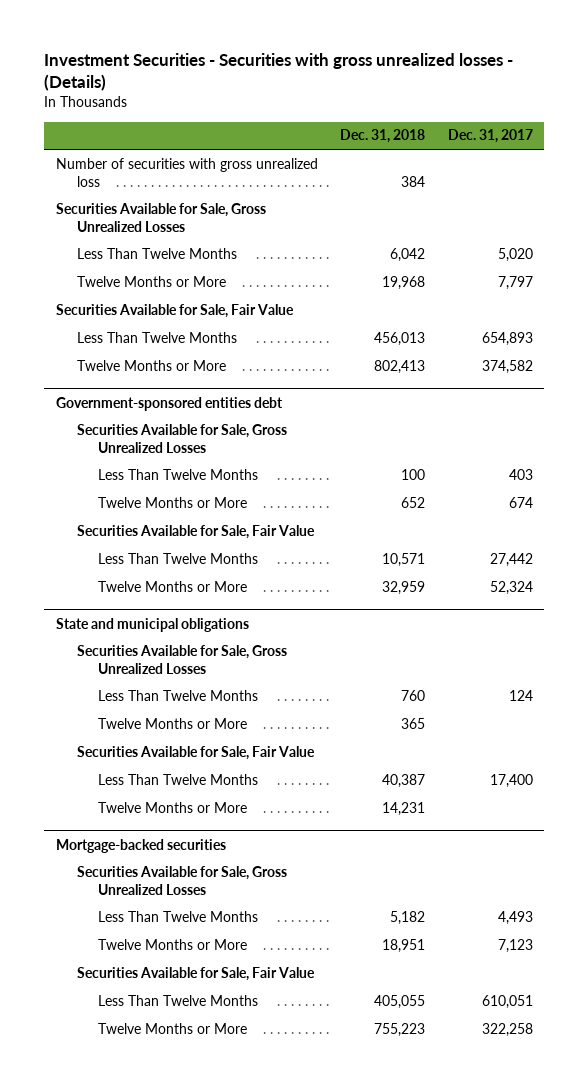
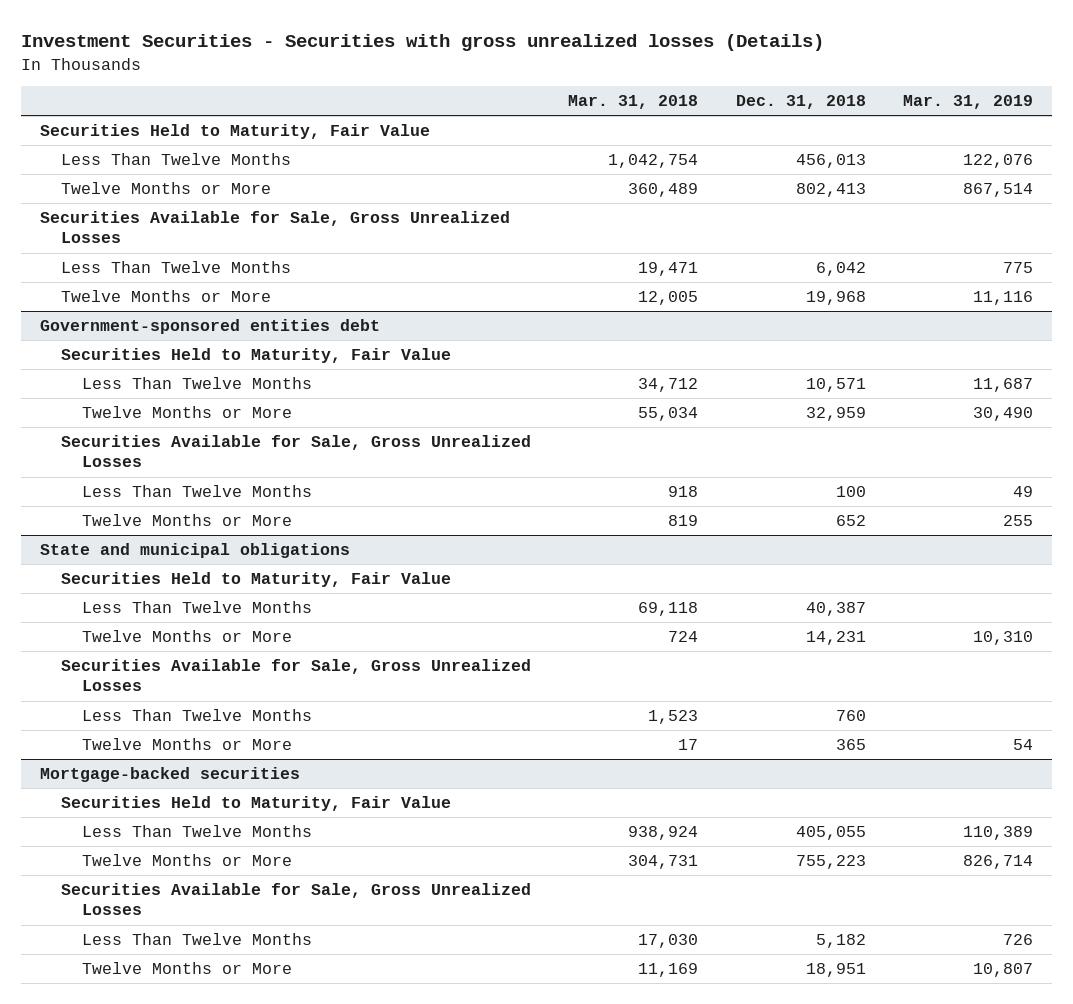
[44,53,514,92] Investment Securities - Securities with gross unrealized losses - (Details) -> [21,33,825,51] Investment Securities - Securities with gross unrealized losses (Details)
[447,129,533,144] Dec. 31, 2017 -> none
none -> [568,95,699,110] Mar. 31, 2018
none -> [903,95,1034,110] Mar. 31, 2019
[55,157,318,187] Number of securities with gross unrealized loss -> none
none -> [39,124,430,140] Securities Held to Maturity, Fair Value
[76,331,237,343] Less Than Twelve Months -> [60,153,291,166] Less Than Twelve Months
[76,359,226,371] Twelve Months or More -> [60,182,271,195] Twelve Months or More
[55,303,294,318] Securities Available for Sale, Fair Value -> none
none -> [60,348,451,364] Securities Held to Maturity, Fair Value
[97,552,258,564] Less Than Twelve Months -> [81,377,312,390] Less Than Twelve Months
[97,580,247,592] Twelve Months or More -> [81,406,292,419] Twelve Months or More
[76,524,315,539] Securities Available for Sale, Fair Value -> none
none -> [60,572,451,588] Securities Held to Maturity, Fair Value
[97,773,258,785] Less Than Twelve Months -> [81,601,312,614] Less Than Twelve Months
[97,801,247,813] Twelve Months or More -> [81,630,292,643] Twelve Months or More
[76,745,315,760] Securities Available for Sale, Fair Value -> none
none -> [60,796,451,812] Securities Held to Maturity, Fair Value
[97,994,258,1006] Less Than Twelve Months -> [81,825,312,838] Less Than Twelve Months
[97,1022,247,1034] Twelve Months or More -> [81,854,292,867] Twelve Months or More
[76,966,315,981] Securities Available for Sale, Fair Value -> none

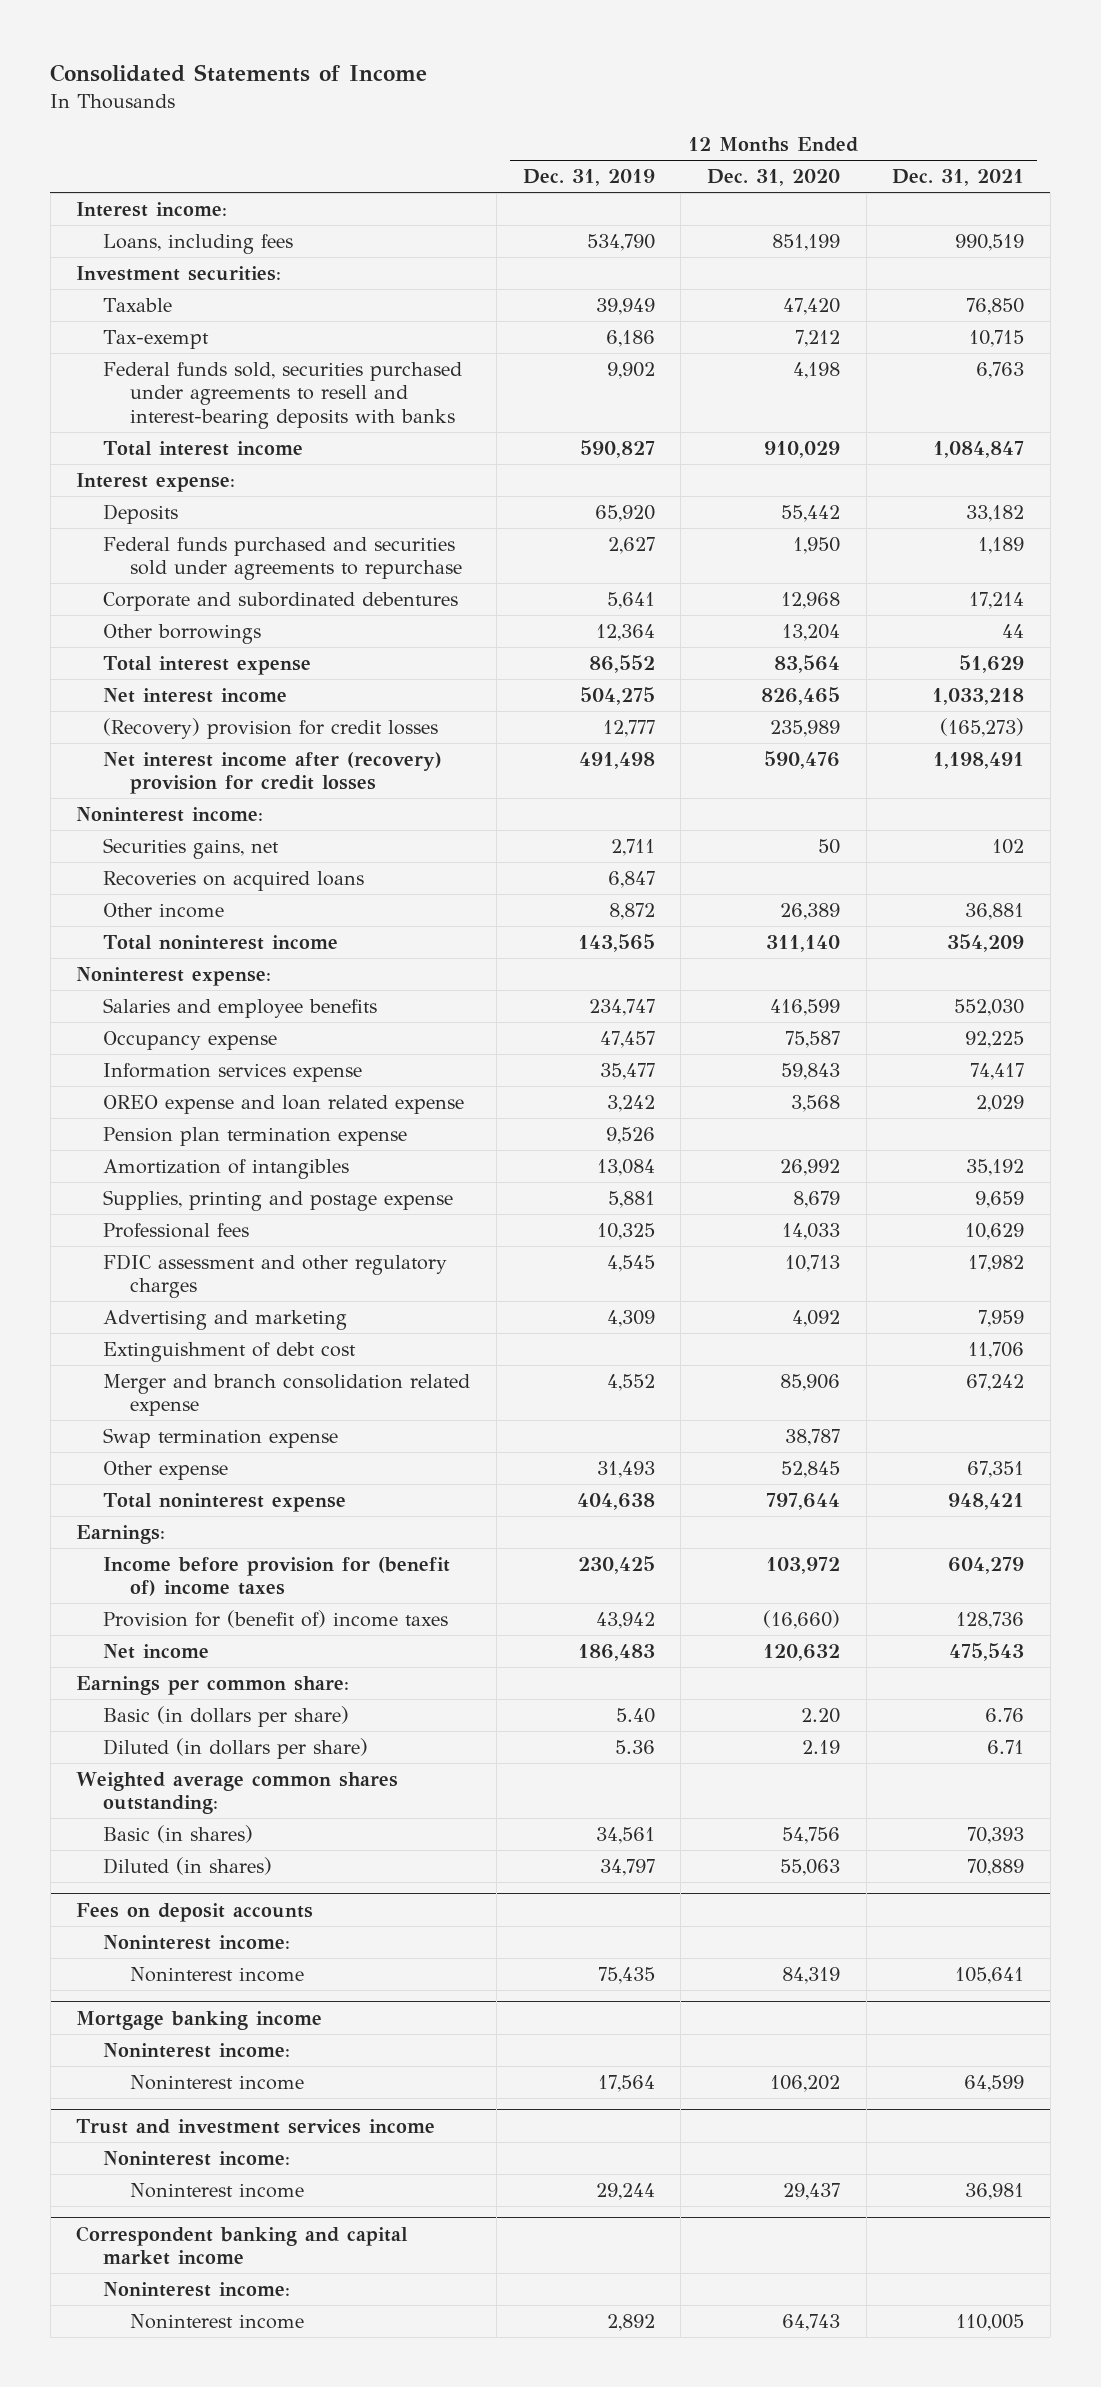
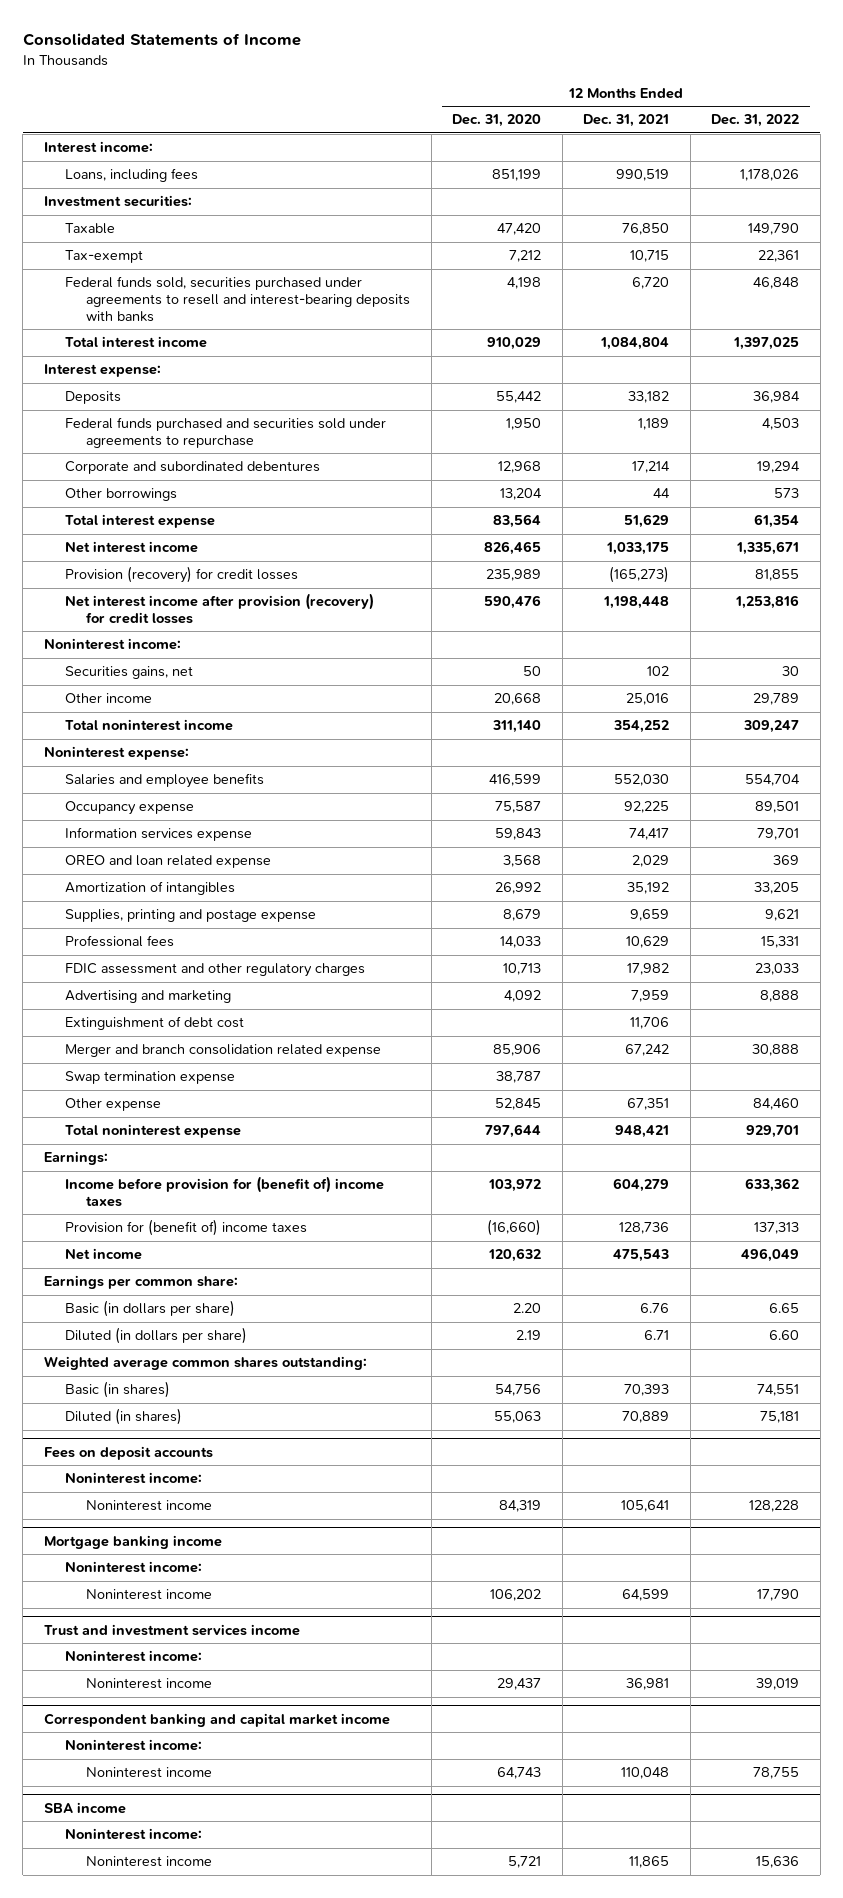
[522,169,655,187] Dec. 31, 2019 -> none
none -> [711,114,800,128] Dec. 31, 2022
[976,361,1025,379] 6,763 -> [632,277,670,290] 6,720
[933,440,1025,458] 1,084,847 -> [600,337,670,351] 1,084,804
[932,687,1025,705] 1,033,218 -> [606,542,670,556] 1,033,175
[103,717,439,739] (Recovery) provision for credit losses -> [65,566,299,584] Provision (recovery) for credit losses
[103,751,443,795] Net interest income after (recovery) provision for credit losses -> [65,593,375,624] Net interest income after provision (recovery) for credit losses
[933,751,1025,769] 1,198,491 -> [603,596,670,610] 1,198,448
[103,870,365,891] Recoveries on acquired loans -> none
[779,902,840,920] 26,389 -> [494,693,542,706] 20,668
[965,902,1025,920] 36,881 -> [626,693,670,706] 25,016
[947,933,1025,952] 354,209 -> [613,720,670,734] 354,252
[103,1126,408,1146] Pension plan termination expense -> none
[103,1094,465,1114] OREO expense and loan related expense -> [65,855,272,869] OREO and loan related expense
[956,2313,1025,2331] 110,005 -> [621,1767,670,1780] 110,048
none -> [43,1801,126,1814] SBA income
none -> [65,1828,203,1841] Noninterest income:
none -> [86,1856,213,1868] Noninterest income

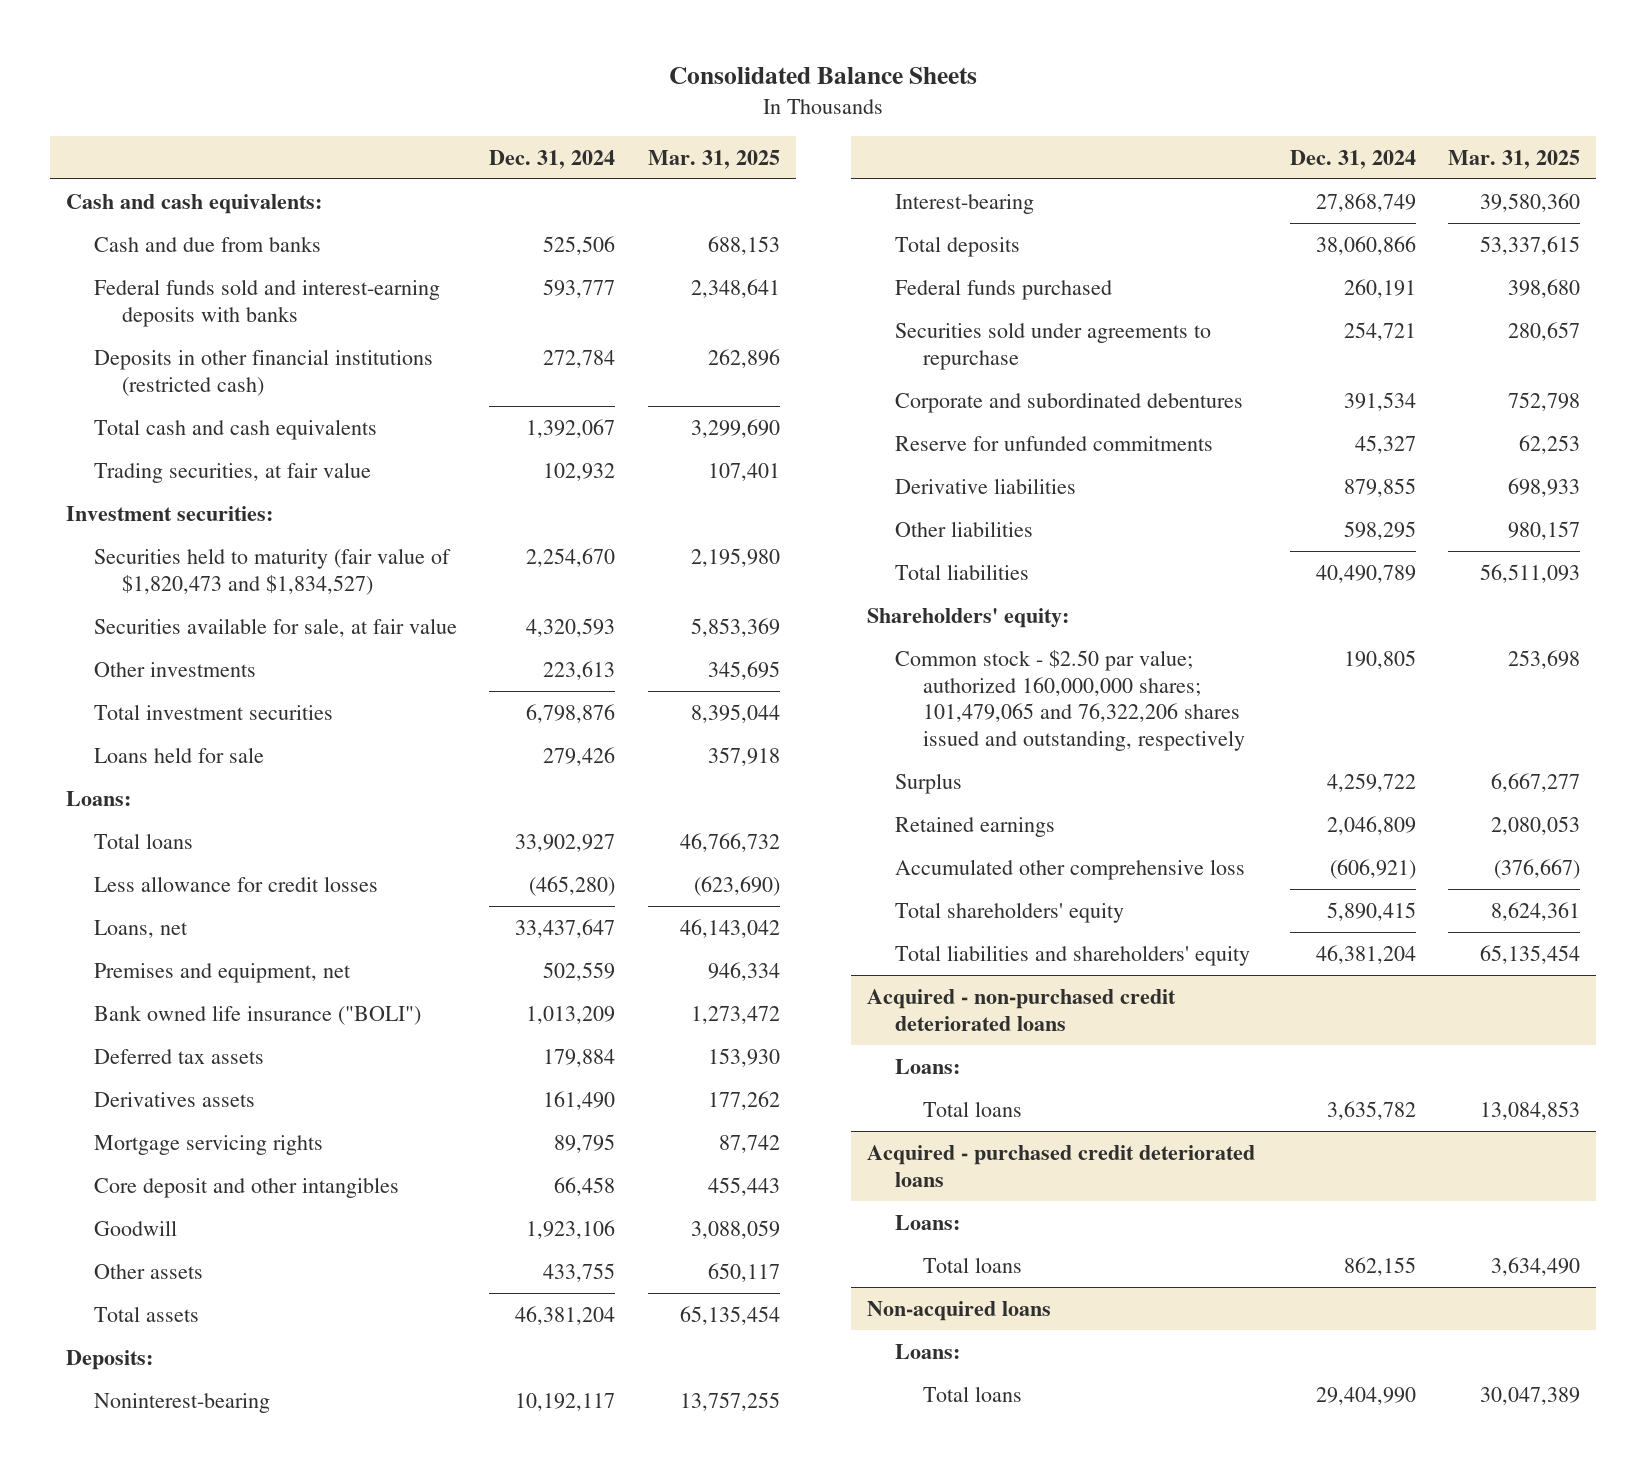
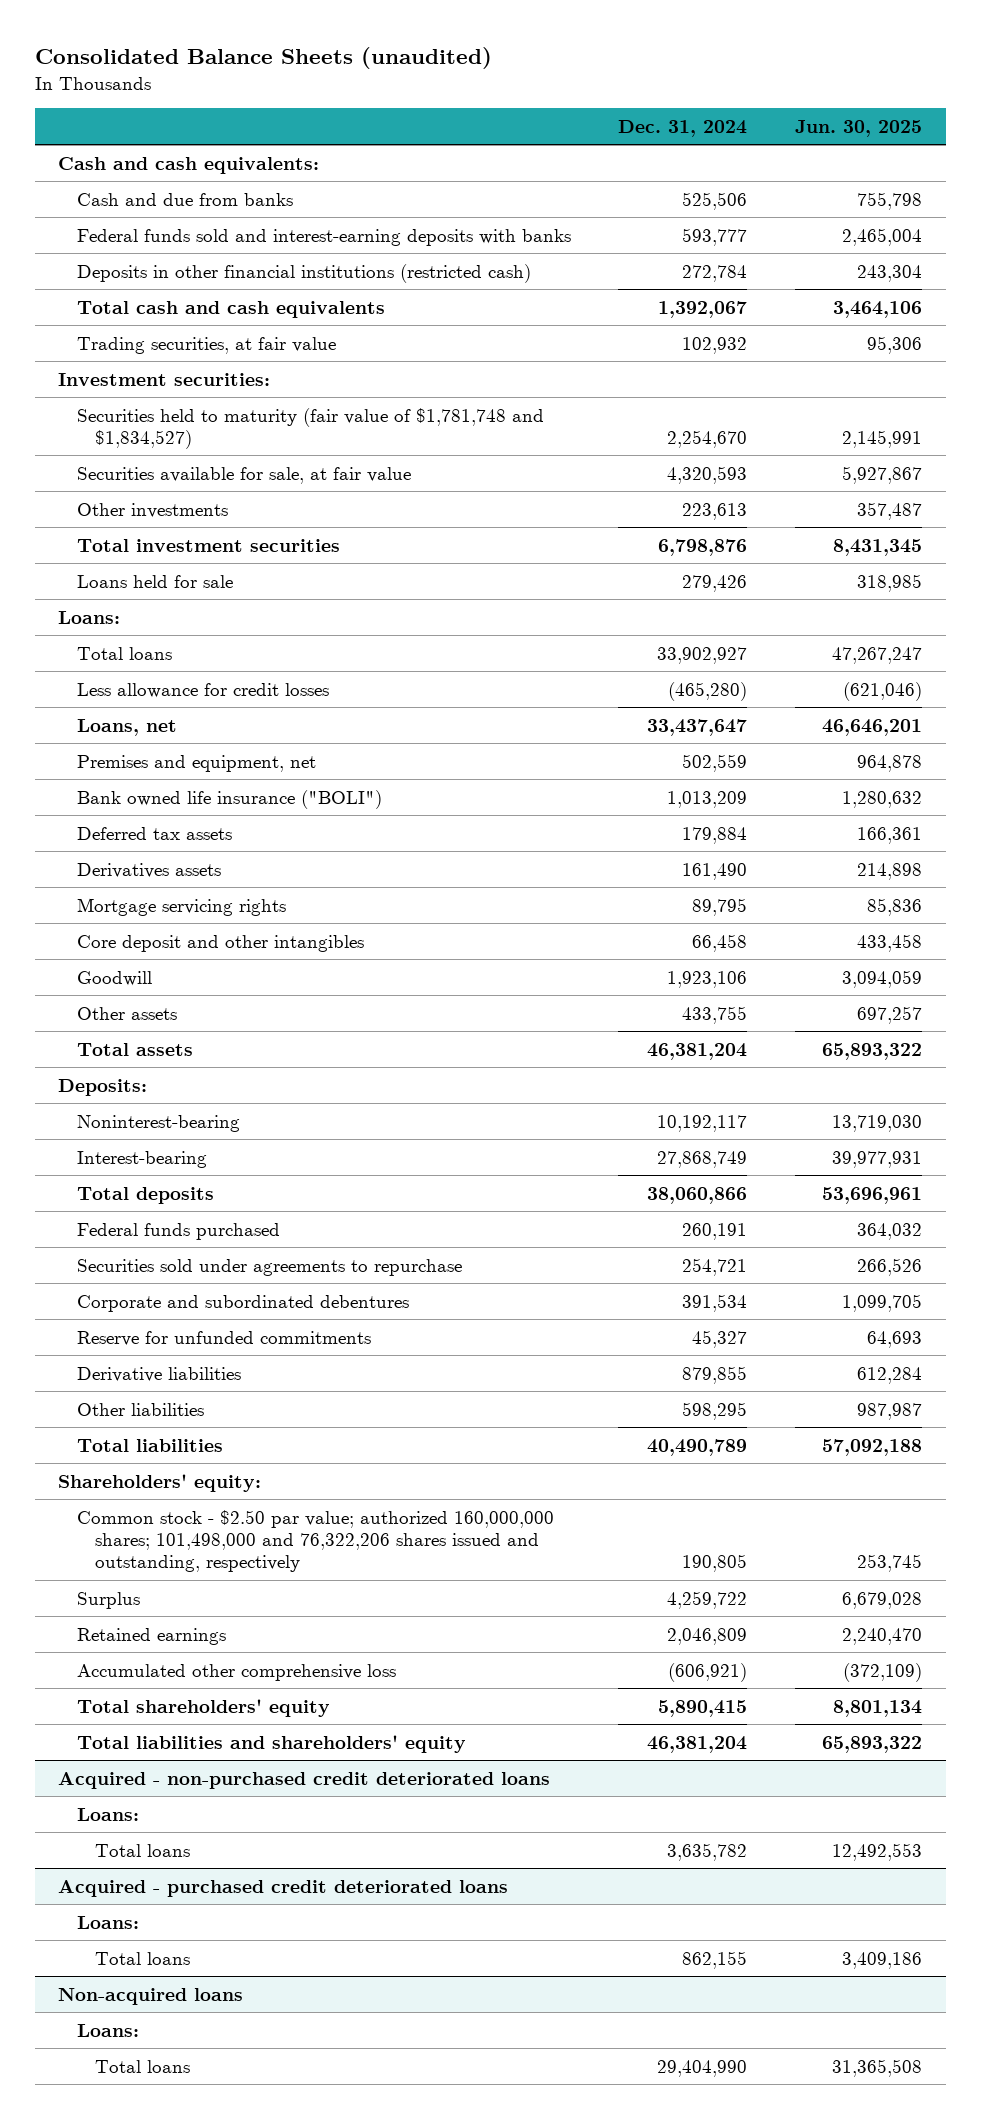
[669,67,978,85] Consolidated Balance Sheets -> [34,46,492,69] Consolidated Balance Sheets (unaudited)
[647,149,780,169] Mar. 31, 2025 -> none
none -> [795,120,923,138] Jun. 30, 2025
[94,547,452,595] Securities held to maturity (fair value of $1,820,473 and $1,834,527) -> [76,407,544,449] Securities held to maturity (fair value of $1,781,748 and $1,834,527)
[894,649,1245,752] Common stock - $2.50 par value; authorized 160,000,000 shares; 101,479,065 and 76,322,206 shares issued and outstanding, respectively -> [76,1509,554,1573] Common stock - $2.50 par value; authorized 160,000,000 shares; 101,498,000 and 76,322,206 shares issued and outstanding, respectively

